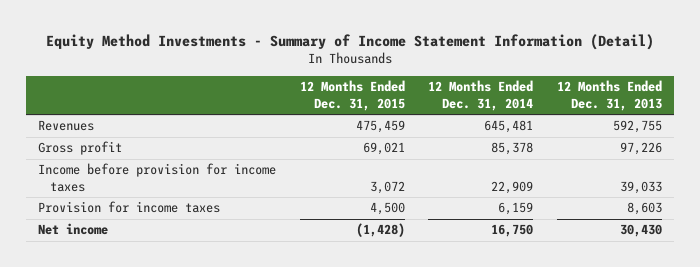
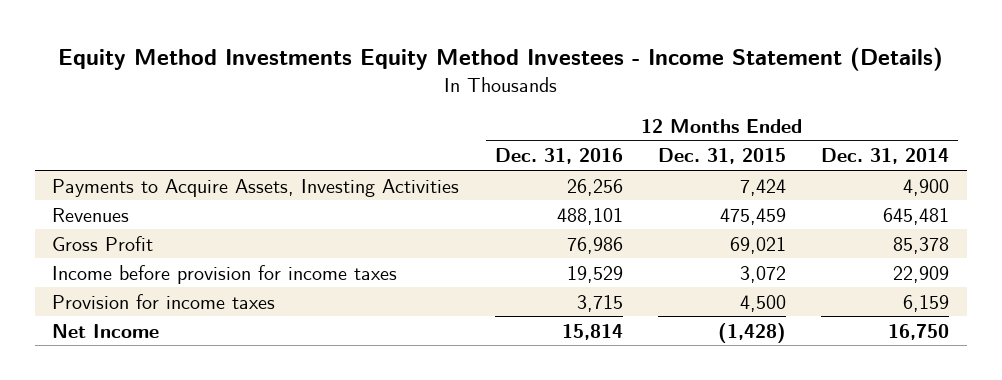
[46,34,655,51] Equity Method Investments - Summary of Income Statement Information (Detail) -> [57,47,943,72] Equity Method Investments Equity Method Investees - Income Statement (Details)
[556,80,662,111] 12 Months Ended Dec. 31, 2013 -> none
none -> [494,148,623,165] Dec. 31, 2016
none -> [52,178,460,197] Payments to Acquire Assets, Investing Activities
[38,141,123,156] Gross profit -> [52,235,154,251] Gross Profit
[38,223,109,236] Net income -> [52,323,160,338] Net Income

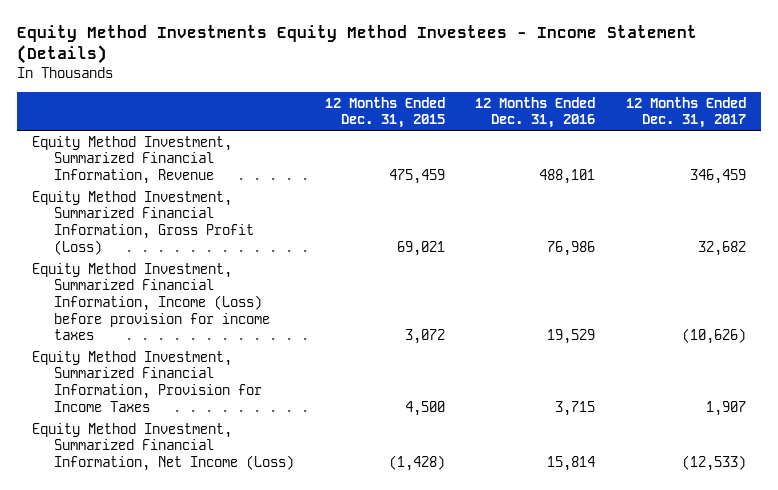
[821,148,950,165] Dec. 31, 2014 -> none
none -> [626,96,747,129] 12 Months Ended Dec. 31, 2017
[52,178,460,197] Payments to Acquire Assets, Investing Activities -> none
[52,207,130,222] Revenues -> [31,135,232,185] Equity Method Investment, Summarized Financial Information, Revenue
[52,235,154,251] Gross Profit -> [31,190,254,255] Equity Method Investment, Summarized Financial Information, Gross Profit (Loss)
[52,264,398,284] Income before provision for income taxes -> [31,262,270,341] Equity Method Investment, Summarized Financial Information, Income (Loss) before provision for income taxes
[52,293,276,309] Provision for income taxes -> [31,350,262,412] Equity Method Investment, Summarized Financial Information, Provision for Income Taxes
[52,323,160,338] Net Income -> [31,422,294,472] Equity Method Investment, Summarized Financial Information, Net Income (Loss)

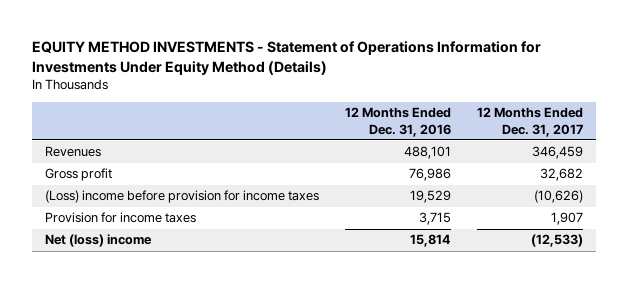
[16,25,697,65] Equity Method Investments Equity Method Investees - Income Statement (Details) -> [32,41,542,75] EQUITY METHOD INVESTMENTS - Statement of Operations Information for Investments Under Equity Method (Details)
[324,96,445,129] 12 Months Ended Dec. 31, 2015 -> none
[31,135,232,185] Equity Method Investment, Summarized Financial Information, Revenue -> [45,146,102,158] Revenues
[31,190,254,255] Equity Method Investment, Summarized Financial Information, Gross Profit (Loss) -> [45,168,113,182] Gross profit
[31,262,270,341] Equity Method Investment, Summarized Financial Information, Income (Loss) before provision for income taxes -> [45,190,320,204] (Loss) income before provision for income taxes
[31,350,262,412] Equity Method Investment, Summarized Financial Information, Provision for Income Taxes -> [45,212,197,224] Provision for income taxes
[31,422,294,472] Equity Method Investment, Summarized Financial Information, Net Income (Loss) -> [45,234,153,248] Net (loss) income

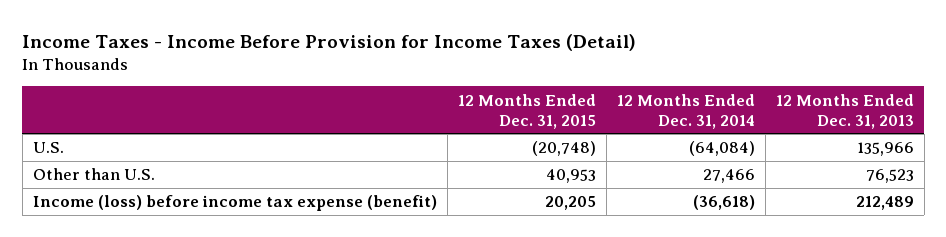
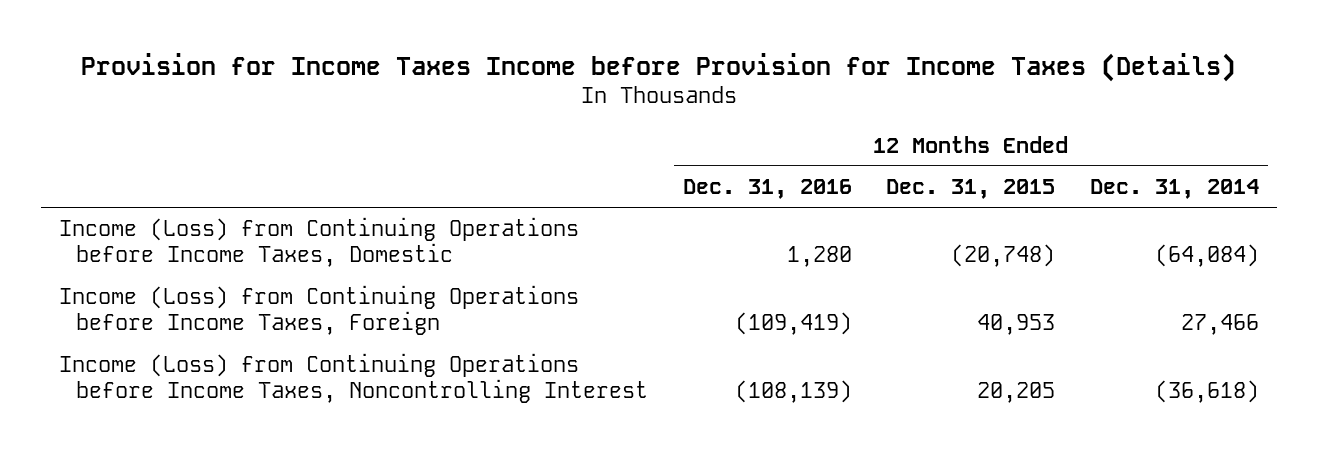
[22,33,637,51] Income Taxes - Income Before Provision for Income Taxes (Detail) -> [81,52,1237,82] Provision for Income Taxes Income before Provision for Income Taxes (Details)
[775,93,914,129] 12 Months Ended Dec. 31, 2013 -> none
none -> [682,179,852,200] Dec. 31, 2016
[32,142,64,154] U.S. -> [58,217,579,268] Income (Loss) from Continuing Operations before Income Taxes, Domestic
[32,168,155,181] Other than U.S. -> [58,285,579,336] Income (Loss) from Continuing Operations before Income Taxes, Foreign
[32,195,437,212] Income (loss) before income tax expense (benefit) -> [58,353,648,404] Income (Loss) from Continuing Operations before Income Taxes, Noncontrolling Interest

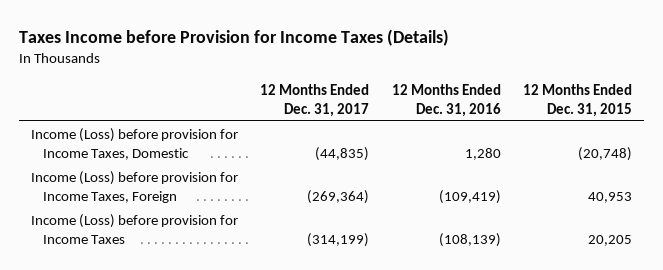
[81,52,1237,82] Provision for Income Taxes Income before Provision for Income Taxes (Details) -> [19,28,450,46] Taxes Income before Provision for Income Taxes (Details)
[1090,179,1260,200] Dec. 31, 2014 -> none
none -> [260,83,370,118] 12 Months Ended Dec. 31, 2017
[58,217,579,268] Income (Loss) from Continuing Operations before Income Taxes, Domestic -> [30,127,238,161] Income (Loss) before provision for Income Taxes, Domestic
[58,285,579,336] Income (Loss) from Continuing Operations before Income Taxes, Foreign -> [30,170,238,204] Income (Loss) before provision for Income Taxes, Foreign
[58,353,648,404] Income (Loss) from Continuing Operations before Income Taxes, Noncontrolling Interest -> [30,213,238,245] Income (Loss) before provision for Income Taxes

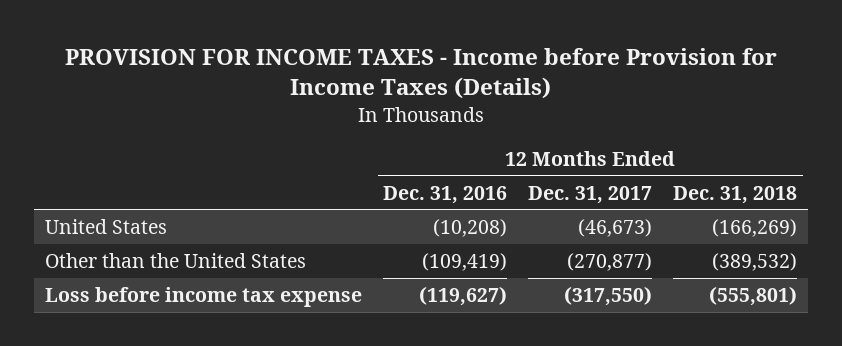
[19,28,450,46] Taxes Income before Provision for Income Taxes (Details) -> [65,47,778,100] PROVISION FOR INCOME TAXES - Income before Provision for Income Taxes (Details)
[523,83,633,118] 12 Months Ended Dec. 31, 2015 -> none
none -> [673,185,798,204] Dec. 31, 2018
[30,127,238,161] Income (Loss) before provision for Income Taxes, Domestic -> none
[30,170,238,204] Income (Loss) before provision for Income Taxes, Foreign -> none
none -> [44,219,167,235] United States
none -> [44,253,306,269] Other than the United States
[30,213,238,245] Income (Loss) before provision for Income Taxes -> [44,287,362,308] Loss before income tax expense
[307,233,370,248] (314,199) -> [564,286,653,307] (317,550)
[438,233,501,248] (108,139) -> [419,286,508,307] (119,627)

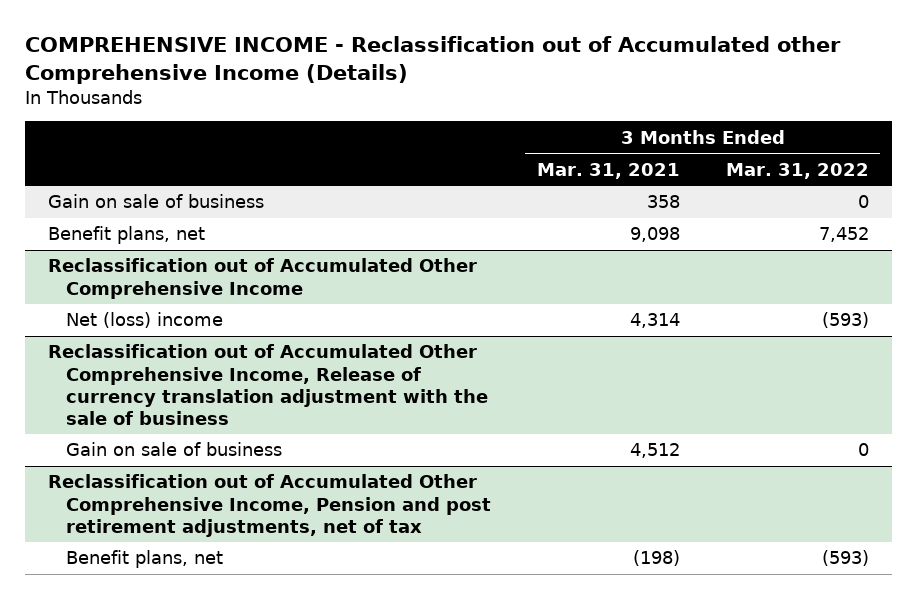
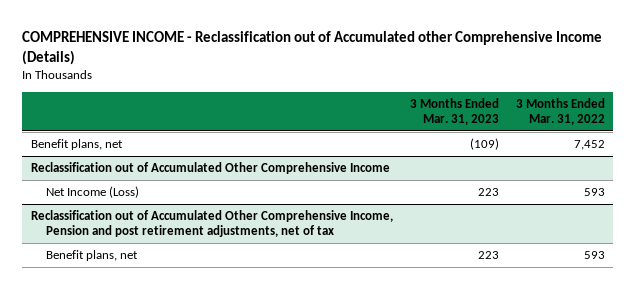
[536,162,680,179] Mar. 31, 2021 -> none
none -> [409,97,499,126] 3 Months Ended Mar. 31, 2023
[47,194,264,209] Gain on sale of business -> none
[47,344,488,425] Reclassification out of Accumulated Other Comprehensive Income, Release of currency translation adjustment with the sale of business -> none
[65,442,282,457] Gain on sale of business -> none
[65,312,223,329] Net (loss) income -> [46,186,140,199] Net Income (Loss)
[821,312,869,329] (593) -> [583,188,605,197] 593
[821,550,869,567] (593) -> [583,251,605,260] 593

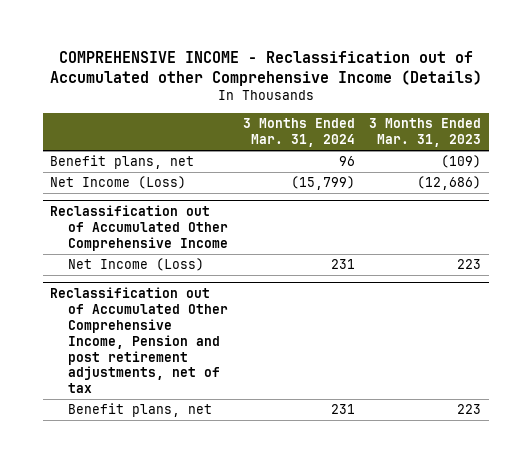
[515,97,605,126] 3 Months Ended Mar. 31, 2022 -> none
none -> [242,118,355,147] 3 Months Ended Mar. 31, 2024
none -> [50,176,187,190] Net Income (Loss)

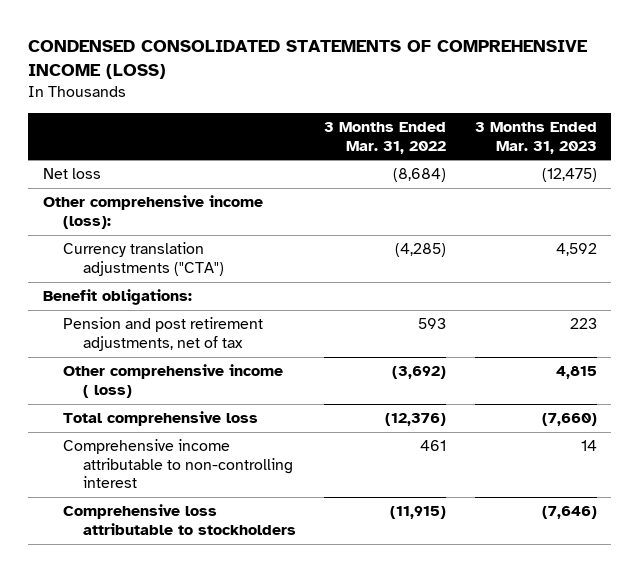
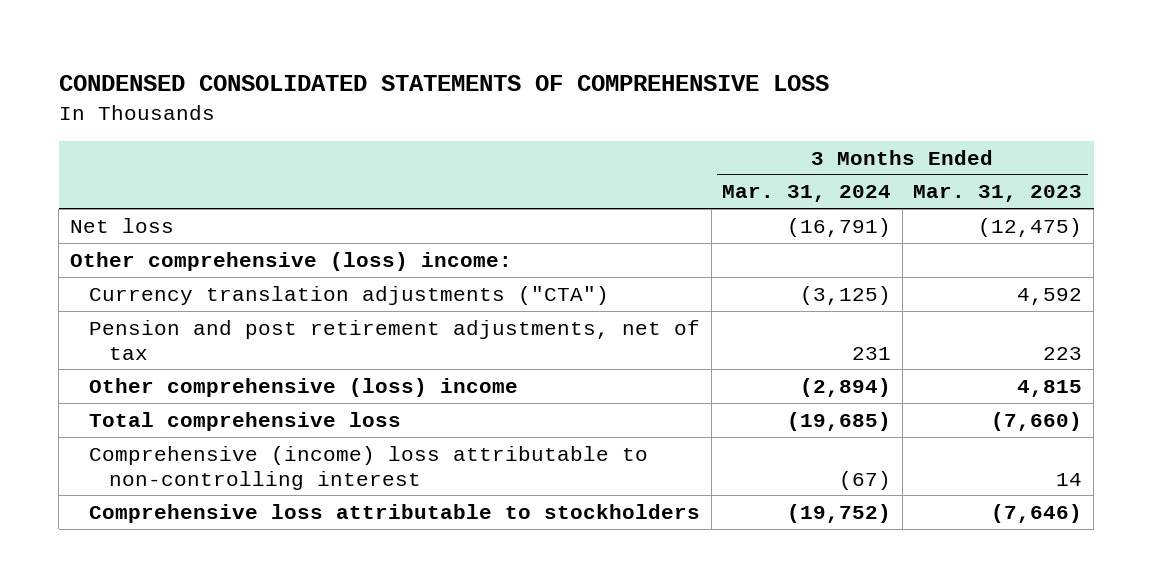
[28,40,589,80] CONDENSED CONSOLIDATED STATEMENTS OF COMPREHENSIVE INCOME (LOSS) -> [58,75,829,92] CONDENSED CONSOLIDATED STATEMENTS OF COMPREHENSIVE LOSS
[324,121,447,154] 3 Months Ended Mar. 31, 2022 -> none
none -> [722,185,892,203] Mar. 31, 2024
[42,195,263,229] Other comprehensive income (loss): -> [69,251,512,271] Other comprehensive (loss) income:
[42,289,192,306] Benefit obligations: -> none
[62,364,283,398] Other comprehensive income ( loss) -> [89,377,519,397] Other comprehensive (loss) income
[62,439,293,489] Comprehensive income attributable to non-controlling interest -> [89,445,649,490] Comprehensive (income) loss attributable to non-controlling interest

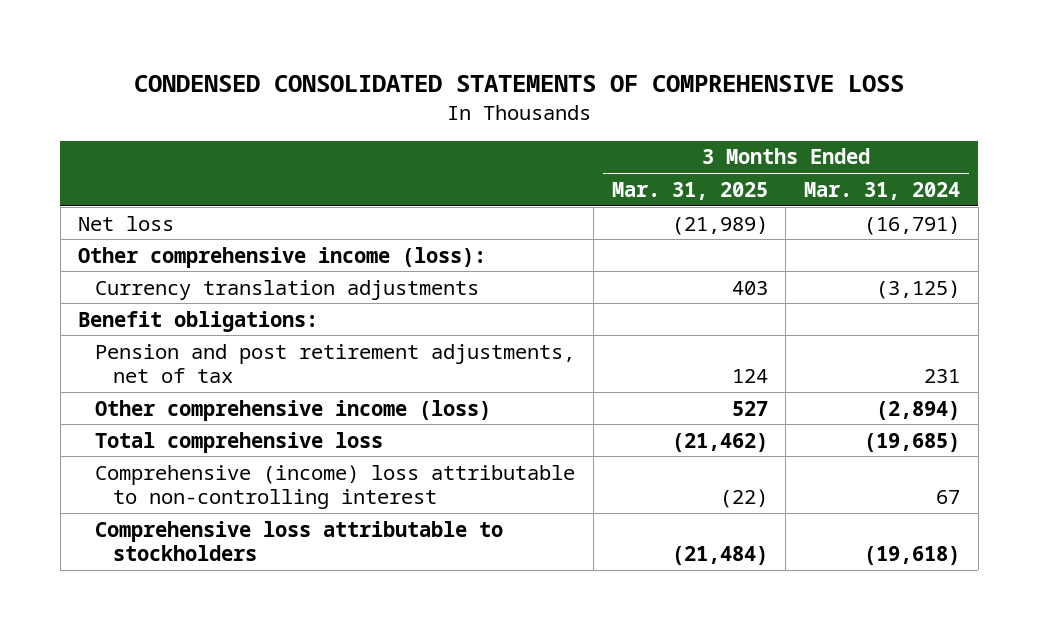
[913,185,1083,203] Mar. 31, 2023 -> none
none -> [611,181,768,200] Mar. 31, 2025
[69,251,512,271] Other comprehensive (loss) income: -> [78,246,487,268] Other comprehensive income (loss):
[89,285,610,305] Currency translation adjustments ("CTA") -> [95,279,480,300] Currency translation adjustments
none -> [78,310,319,332] Benefit obligations:
[89,377,519,397] Other comprehensive (loss) income -> [95,399,492,421] Other comprehensive income (loss)
[839,470,892,490] (67) -> [936,489,961,504] 67
[787,503,892,523] (19,752) -> [864,545,961,565] (19,618)

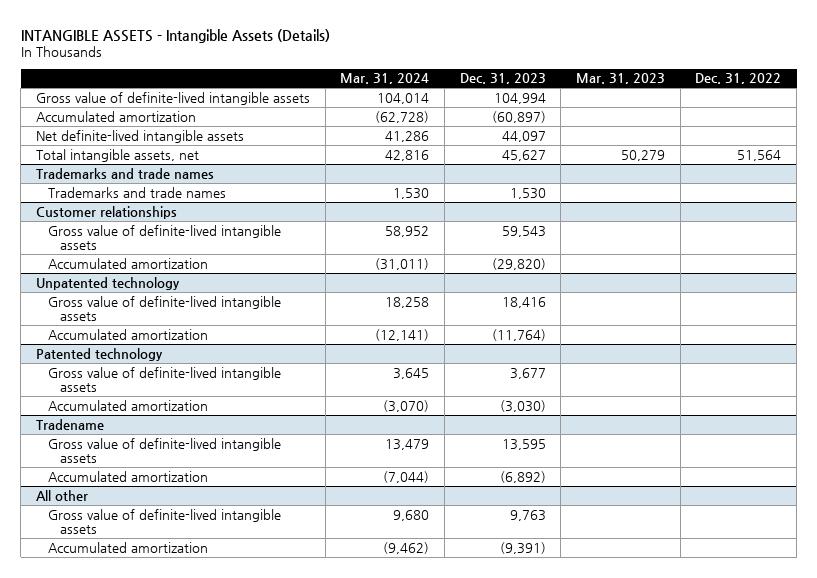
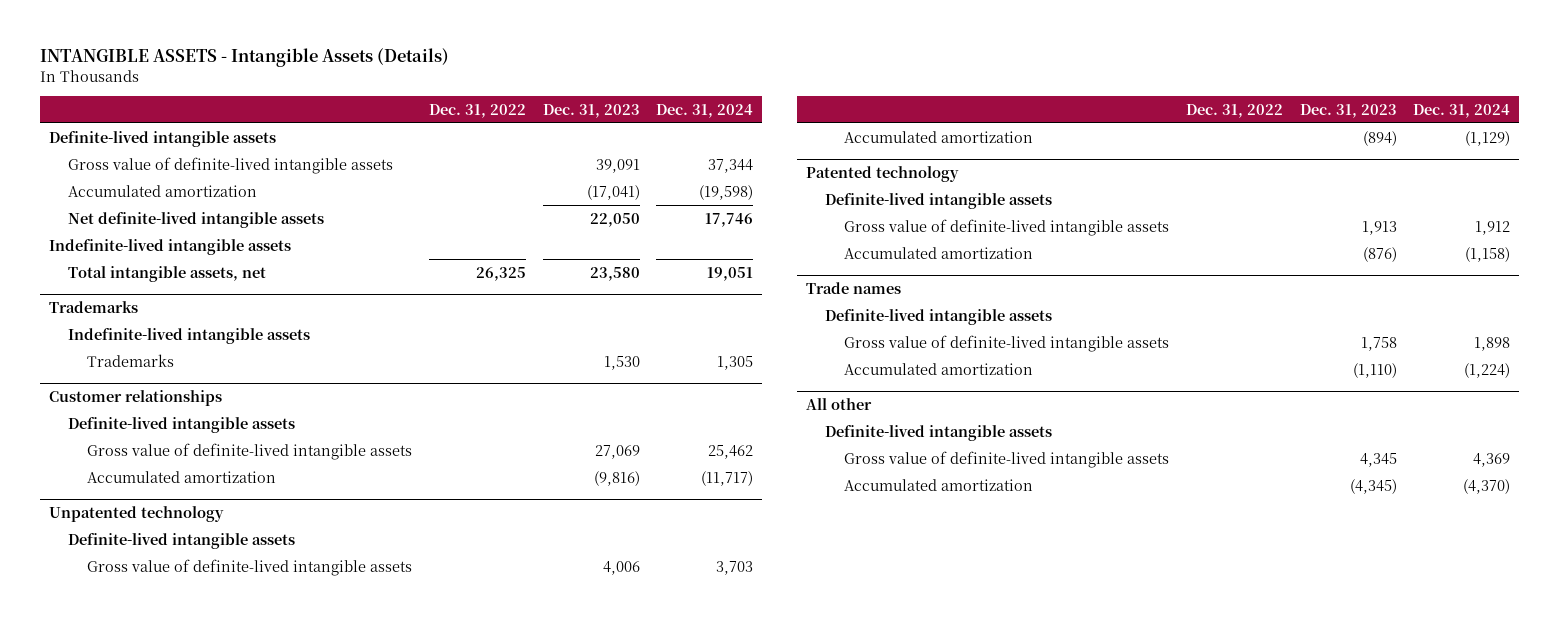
[340,73,430,85] Mar. 31, 2024 -> none
[576,73,666,85] Mar. 31, 2023 -> none
none -> [656,103,754,118] Dec. 31, 2024
none -> [48,130,276,147] Definite-lived intangible assets
[493,92,546,104] 104,994 -> [595,158,640,173] 39,091
[491,110,546,123] (60,897) -> [586,184,640,200] (17,041)
[501,130,546,142] 44,097 -> [589,212,640,227] 22,050
none -> [48,238,291,255] Indefinite-lived intangible assets
[501,149,546,161] 45,627 -> [589,266,640,281] 23,580
[737,149,782,161] 51,564 -> [475,266,526,281] 26,325
[35,167,214,179] Trademarks and trade names -> [48,301,138,314] Trademarks
none -> [67,327,310,344] Indefinite-lived intangible assets
[48,186,227,198] Trademarks and trade names -> [86,353,174,367] Trademarks
none -> [67,416,295,433] Definite-lived intangible assets
[501,225,546,237] 59,543 -> [594,444,640,459] 27,069
[491,257,546,270] (29,820) -> [593,470,640,486] (9,816)
none -> [67,532,295,549] Definite-lived intangible assets
[501,296,546,308] 18,416 -> [602,560,640,575] 4,006
[491,328,546,341] (11,764) -> [1362,130,1397,146] (894)
none -> [824,192,1052,209] Definite-lived intangible assets
[509,367,546,379] 3,677 -> [1361,220,1397,235] 1,913
[499,399,546,412] (3,030) -> [1362,246,1397,262] (876)
[35,418,104,430] Tradename -> [805,282,901,295] Trade names
none -> [824,308,1052,325] Definite-lived intangible assets
[501,438,546,450] 13,595 -> [1360,336,1397,351] 1,758
[499,470,546,483] (6,892) -> [1352,362,1397,378] (1,110)
none -> [824,424,1052,441] Definite-lived intangible assets
[509,509,546,521] 9,763 -> [1359,452,1397,467] 4,345
[499,541,546,554] (9,391) -> [1349,478,1397,494] (4,345)

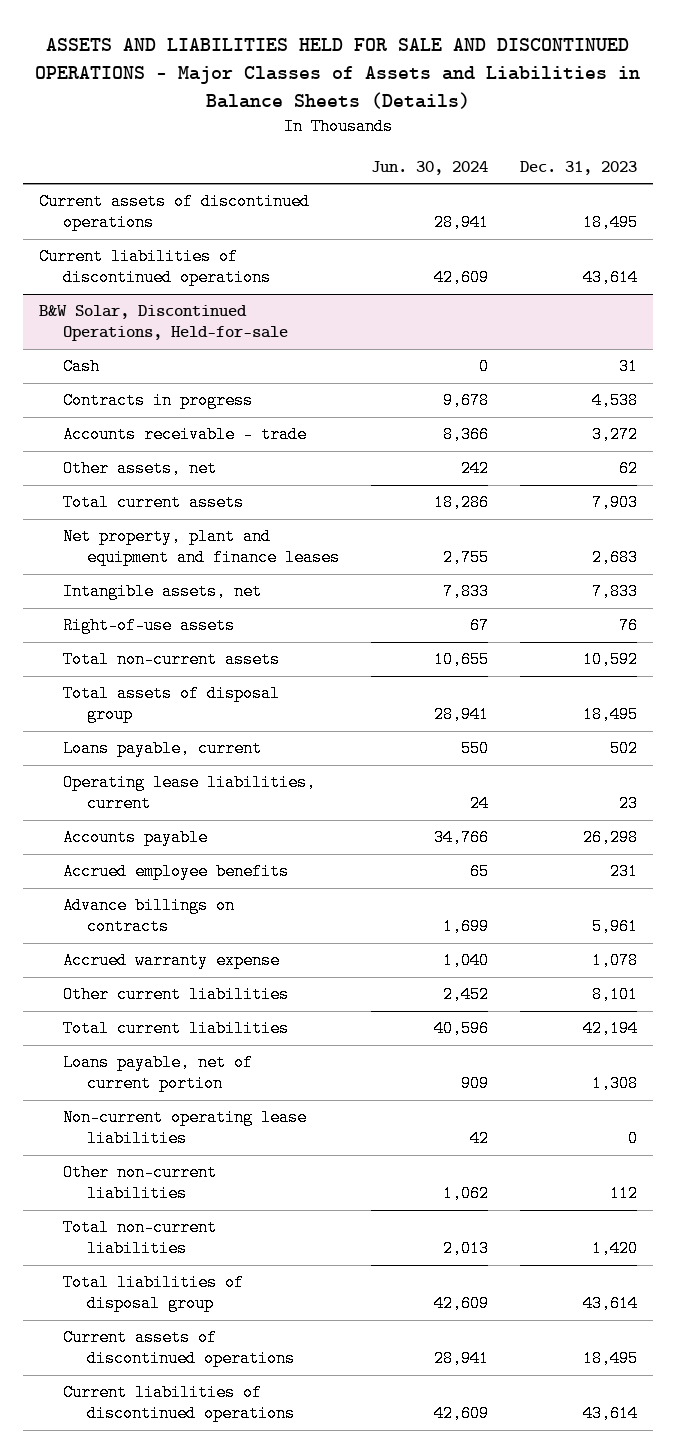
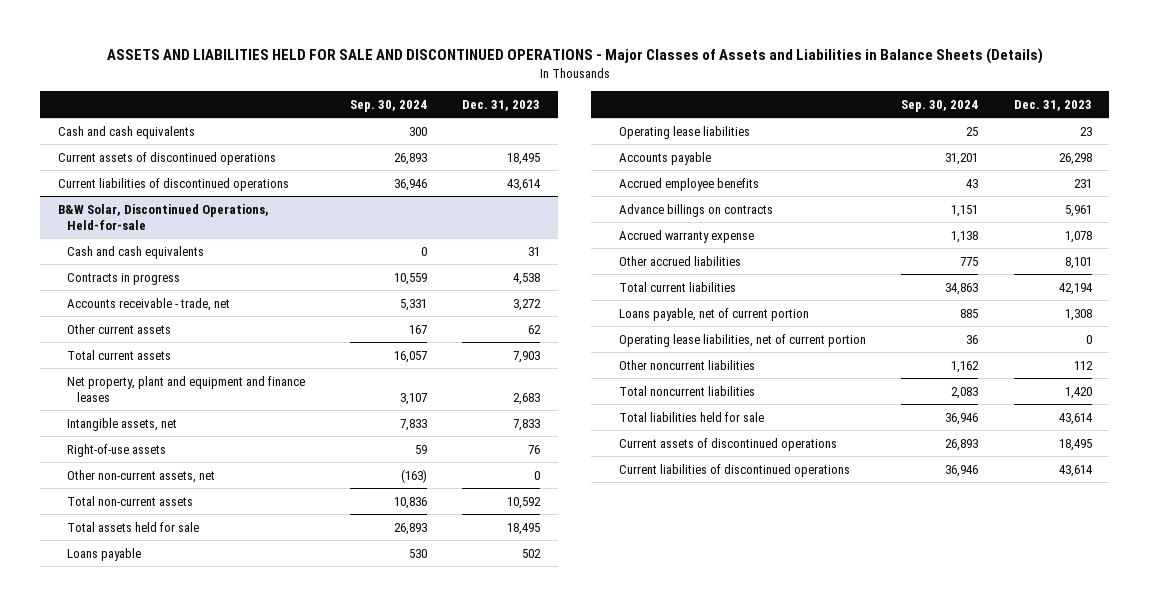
[370,160,488,175] Jun. 30, 2024 -> none
none -> [349,100,427,113] Sep. 30, 2024
none -> [57,125,195,139] Cash and cash equivalents
[62,358,100,376] Cash -> [67,245,205,259] Cash and cash equivalents
[62,426,307,444] Accounts receivable - trade -> [67,297,231,311] Accounts receivable - trade, net
[62,460,217,478] Other assets, net -> [67,323,172,334] Other current assets
none -> [67,469,216,483] Other non-current assets, net
[62,685,280,724] Total assets of disposal group -> [67,521,200,532] Total assets held for sale
[62,740,262,758] Loans payable, current -> [67,547,142,561] Loans payable
[62,774,316,813] Operating lease liabilities, current -> [618,125,750,139] Operating lease liabilities
[62,986,289,1004] Other current liabilities -> [618,255,741,266] Other accrued liabilities
[62,1109,307,1148] Non-current operating lease liabilities -> [618,333,866,347] Operating lease liabilities, net of current portion
[62,1164,217,1203] Other non-current liabilities -> [618,359,755,370] Other noncurrent liabilities
[62,1219,217,1258] Total non-current liabilities -> [618,385,755,396] Total noncurrent liabilities
[62,1274,244,1313] Total liabilities of disposal group -> [618,411,764,422] Total liabilities held for sale

